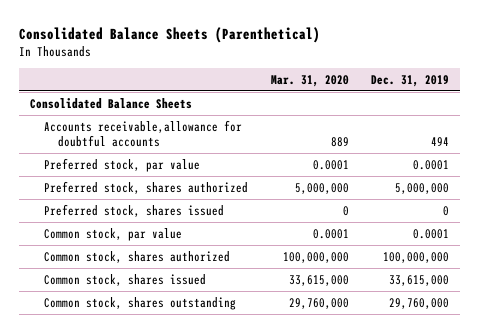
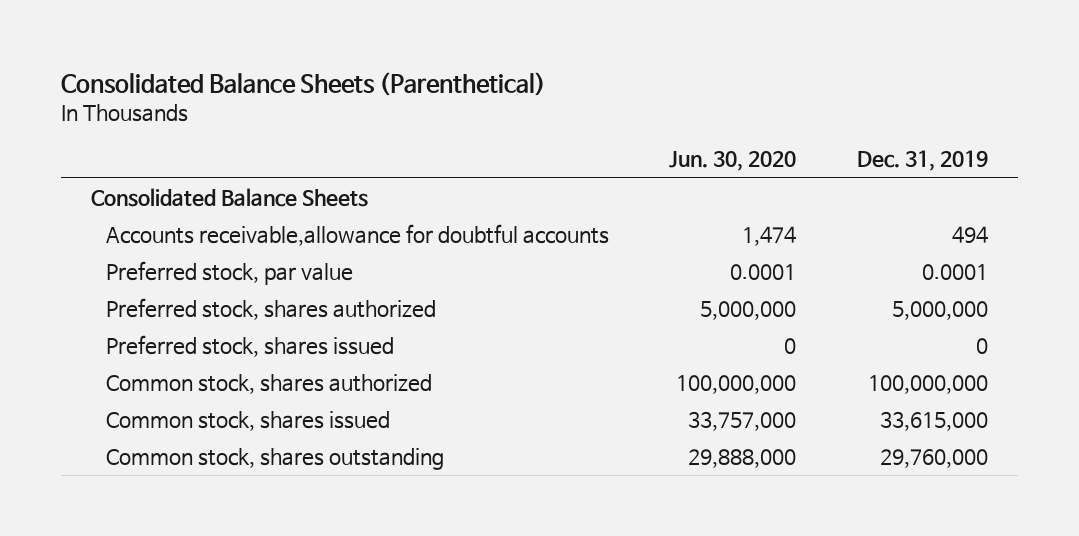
[270,74,349,87] Mar. 31, 2020 -> none
none -> [669,151,797,172] Jun. 30, 2020
[44,227,183,241] Common stock, par value -> none

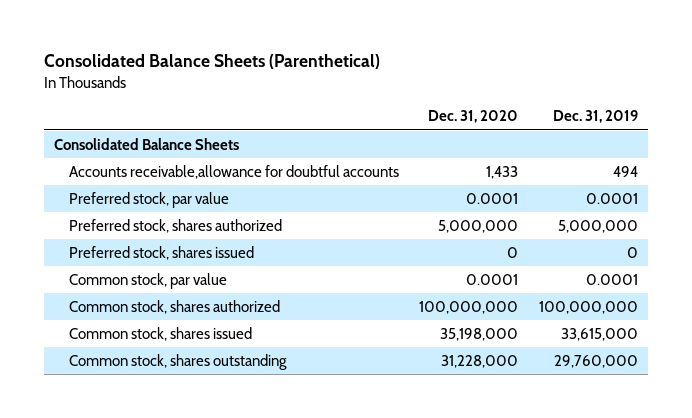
[669,151,797,172] Jun. 30, 2020 -> none
none -> [428,110,519,124] Dec. 31, 2020
none -> [69,272,228,289] Common stock, par value

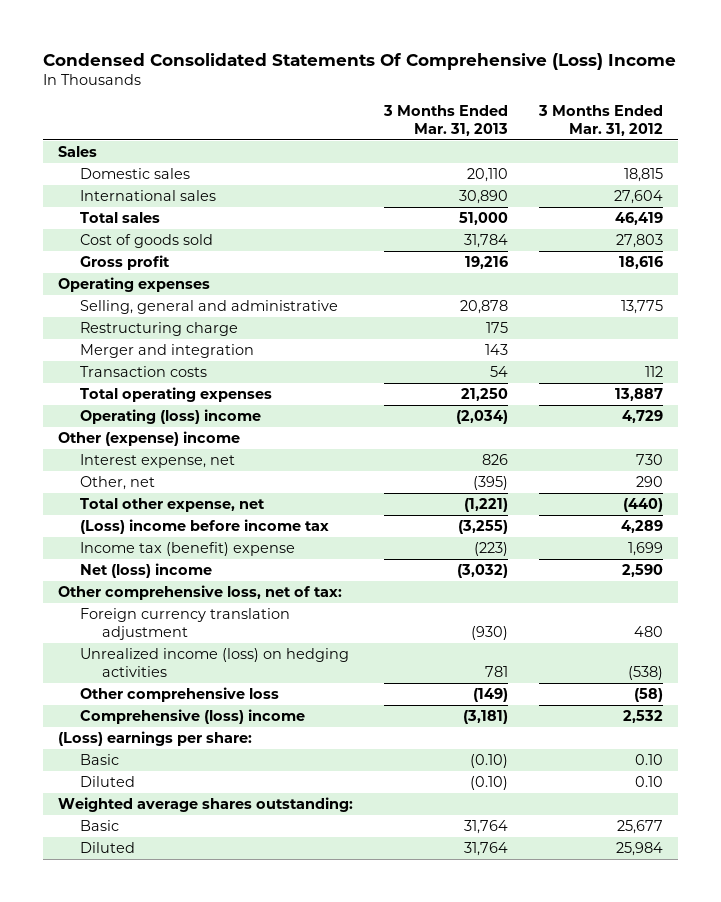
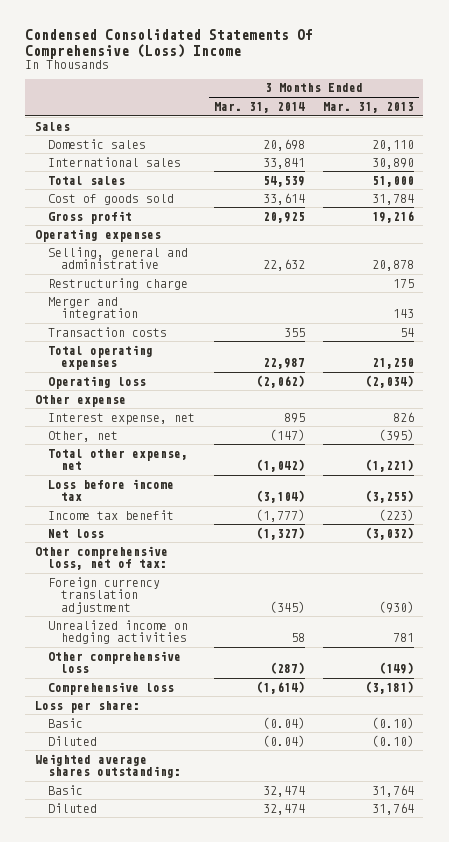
[537,105,663,136] 3 Months Ended Mar. 31, 2012 -> none
none -> [213,101,305,113] Mar. 31, 2014
[80,409,262,425] Operating (loss) income -> [47,375,146,389] Operating loss
[58,431,241,447] Other (expense) income -> [34,394,126,407] Other expense
[80,519,330,535] (Loss) income before income tax -> [47,478,174,502] Loss before income tax
[80,542,296,557] Income tax (benefit) expense -> [47,509,174,520] Income tax benefit
[80,563,213,579] Net (loss) income -> [47,528,104,538] Net loss
[80,648,350,677] Unrealized income (loss) on hedging activities -> [47,619,188,645] Unrealized income on hedging activities
[80,709,306,725] Comprehensive (loss) income -> [47,681,174,695] Comprehensive loss
[58,731,253,747] (Loss) earnings per share: -> [34,700,140,713] Loss per share:

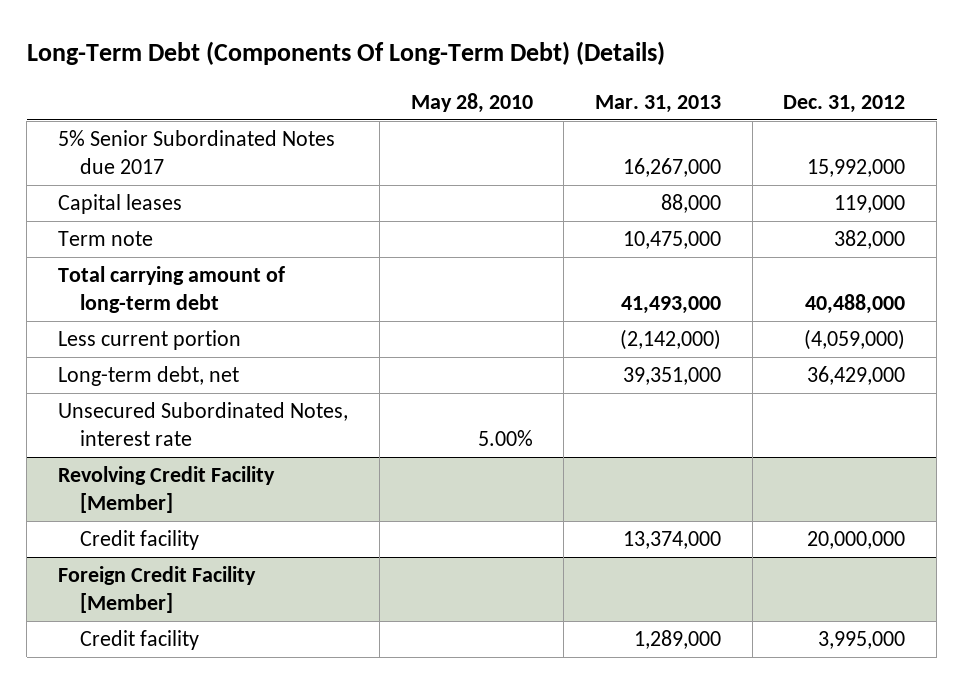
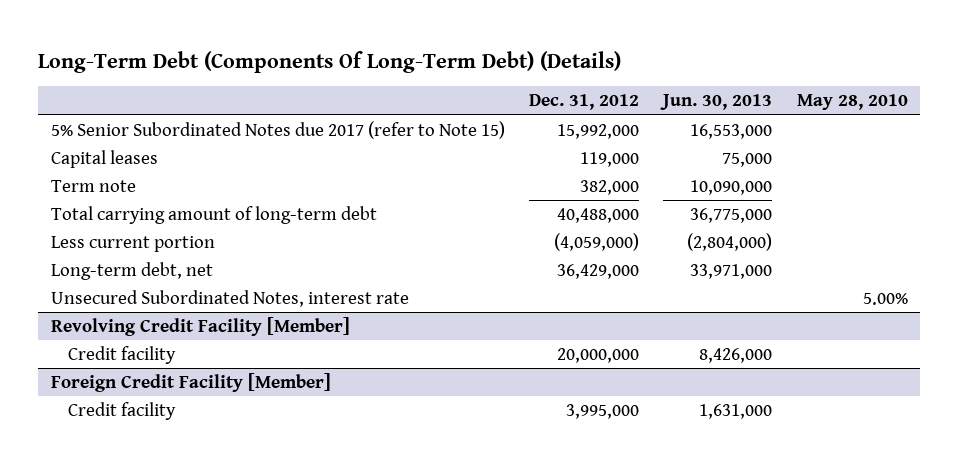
[595,94,722,113] Mar. 31, 2013 -> none
none -> [660,94,773,111] Jun. 30, 2013
[58,130,336,174] 5% Senior Subordinated Notes due 2017 -> [50,120,505,139] 5% Senior Subordinated Notes due 2017 (refer to Note 15)

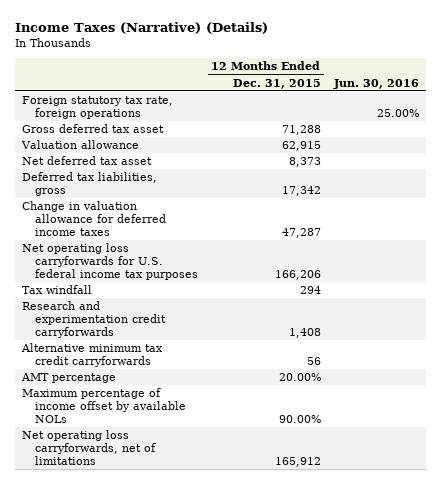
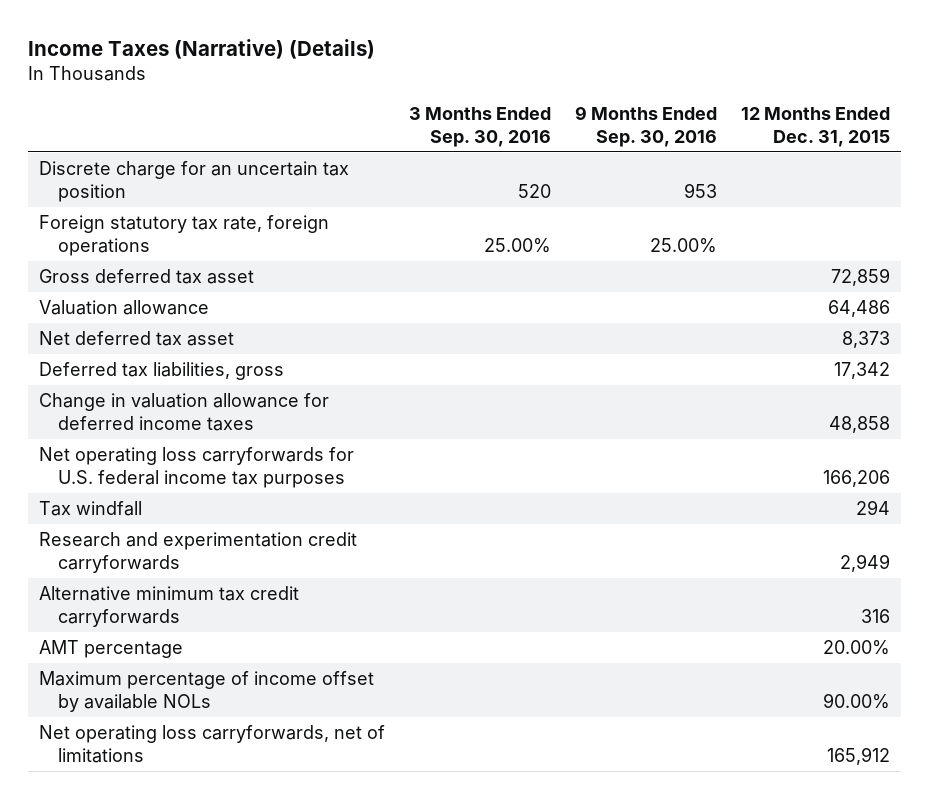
[333,78,420,89] Jun. 30, 2016 -> none
none -> [409,107,552,147] 3 Months Ended Sep. 30, 2016
none -> [574,106,717,147] 9 Months Ended Sep. 30, 2016
none -> [39,161,350,202] Discrete charge for an uncertain tax position
[281,125,321,136] 71,288 -> [830,268,890,287] 72,859
[281,141,321,152] 62,915 -> [827,300,890,318] 64,486
[281,228,321,239] 47,287 -> [828,415,890,433] 48,858
[288,328,321,339] 1,408 -> [839,553,890,572] 2,949
[306,357,321,366] 56 -> [860,608,890,623] 316

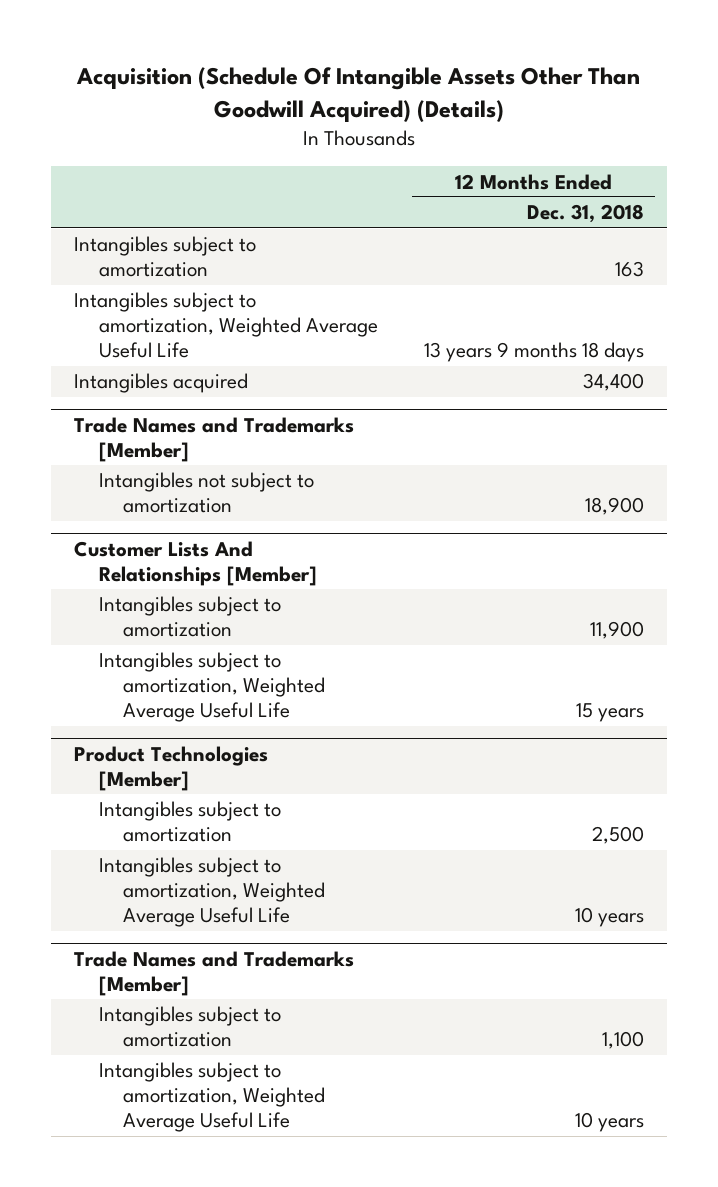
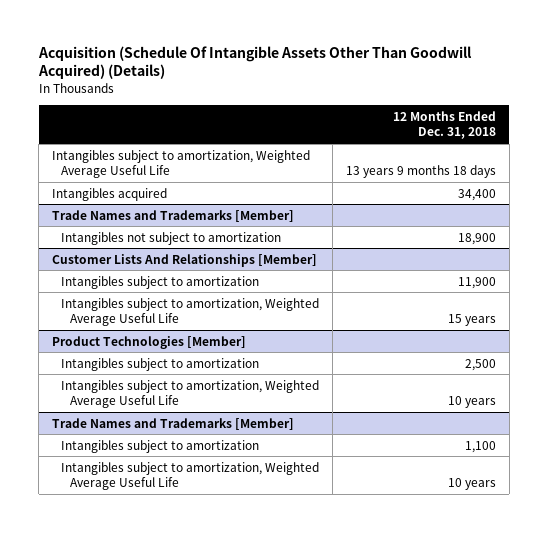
[74,236,257,278] Intangibles subject to amortization -> none

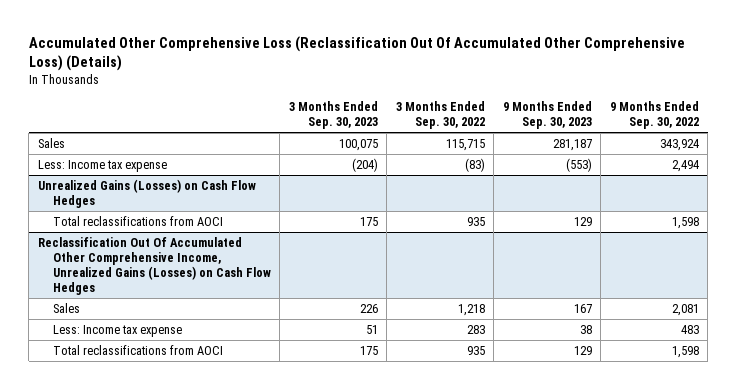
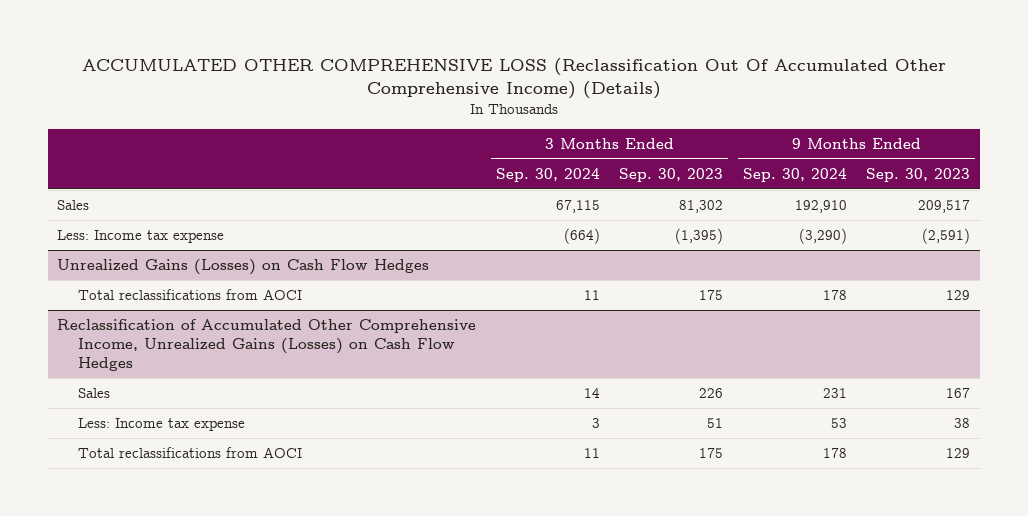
[28,36,685,72] Accumulated Other Comprehensive Loss (Reclassification Out Of Accumulated Other Comprehensive Loss) (Details) -> [81,57,946,99] ACCUMULATED OTHER COMPREHENSIVE LOSS (Reclassification Out Of Accumulated Other Comprehensive Income) (Details)
[395,101,485,130] 3 Months Ended Sep. 30, 2022 -> none
[609,101,699,130] 9 Months Ended Sep. 30, 2022 -> none
none -> [495,167,600,182] Sep. 30, 2024
none -> [742,167,847,182] Sep. 30, 2024
[338,138,378,151] 100,075 -> [679,200,724,214] 81,302
[552,138,592,151] 281,187 -> [918,200,971,214] 209,517
[351,157,378,172] (204) -> [675,228,724,245] (1,395)
[565,157,592,172] (553) -> [922,228,971,245] (2,591)
[37,236,271,295] Reclassification Out Of Accumulated Other Comprehensive Income, Unrealized Gains (Losses) on Cash Flow Hedges -> [57,319,477,372] Reclassification of Accumulated Other Comprehensive Income, Unrealized Gains (Losses) on Cash Flow Hedges

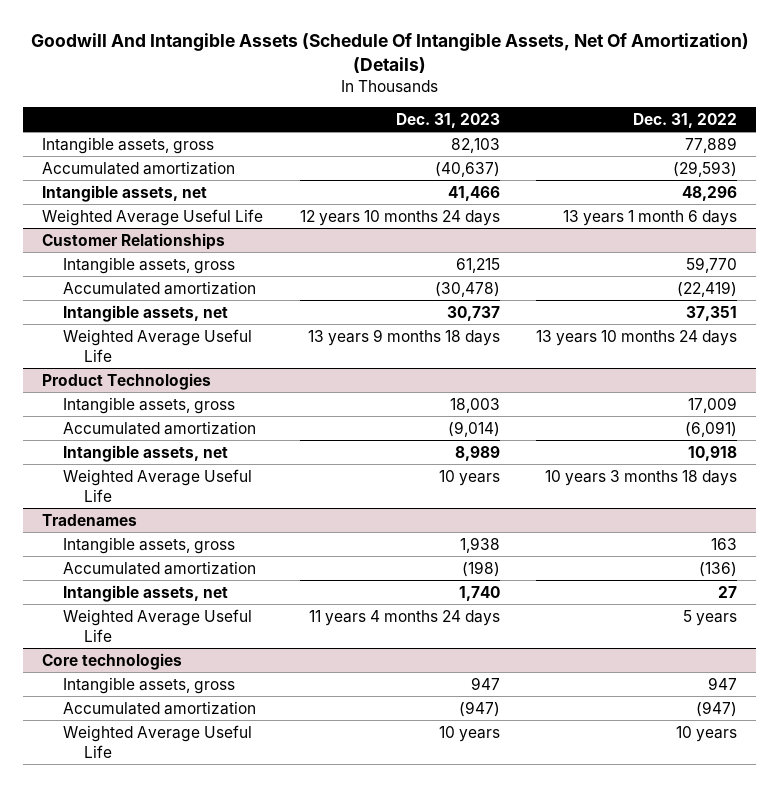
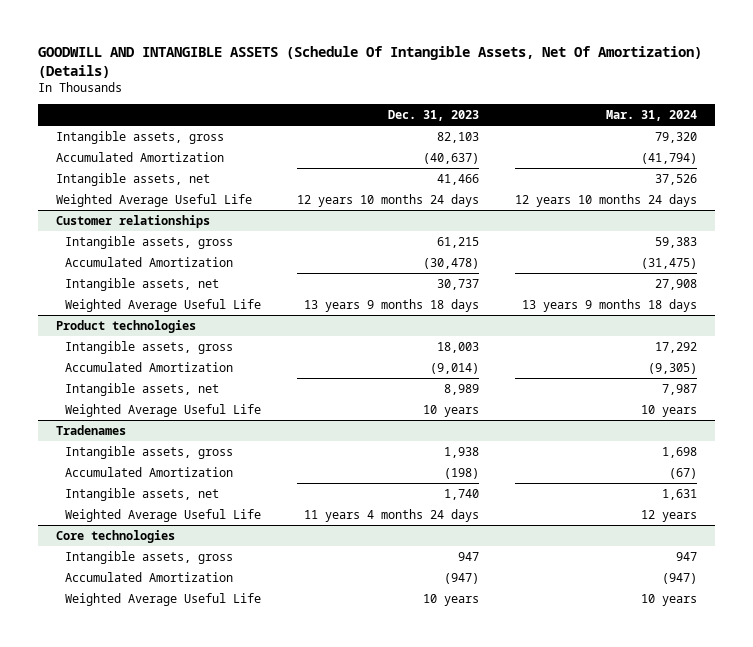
[30,33,749,73] Goodwill And Intangible Assets (Schedule Of Intangible Assets, Net Of Amortization) (Details) -> [37,45,702,78] GOODWILL AND INTANGIBLE ASSETS (Schedule Of Intangible Assets, Net Of Amortization) (Details)
[633,112,738,128] Dec. 31, 2022 -> none
none -> [605,110,697,122] Mar. 31, 2024
[41,160,235,175] Accumulated amortization -> [55,151,224,162] Accumulated Amortization
[41,232,225,250] Customer Relationships -> [55,214,210,228] Customer relationships
[62,280,256,295] Accumulated amortization -> [65,256,234,267] Accumulated Amortization
[41,372,211,390] Product Technologies -> [55,319,196,333] Product technologies
[62,420,256,435] Accumulated amortization -> [65,361,234,372] Accumulated Amortization
[62,560,256,575] Accumulated amortization -> [65,466,234,477] Accumulated Amortization
[62,700,256,715] Accumulated amortization -> [65,571,234,582] Accumulated Amortization

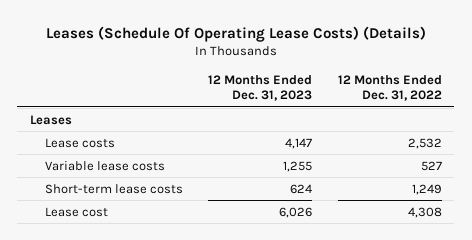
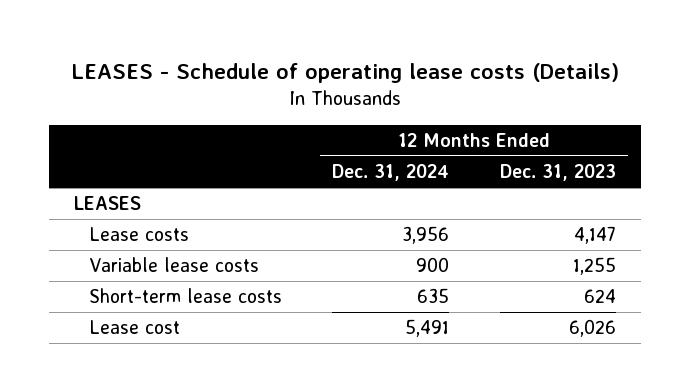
[45,25,426,42] Leases (Schedule Of Operating Lease Costs) (Details) -> [70,62,619,83] LEASES - Schedule of operating lease costs (Details)
[337,74,442,102] 12 Months Ended Dec. 31, 2022 -> none
none -> [332,164,450,182] Dec. 31, 2024
[30,114,73,125] Leases -> [74,196,142,211] LEASES

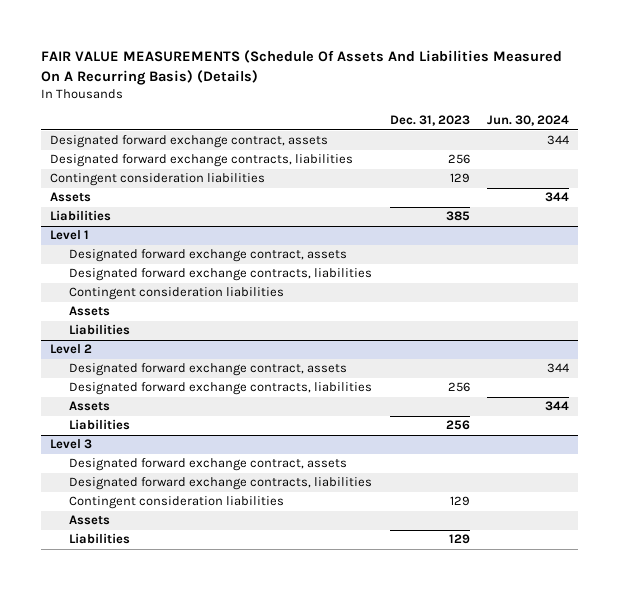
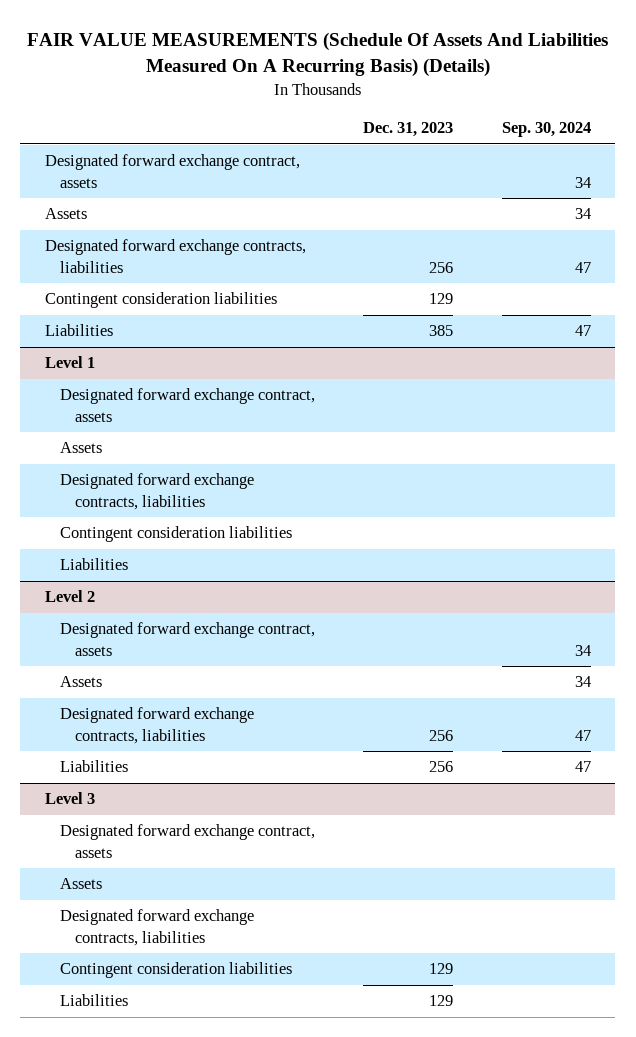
[487,115,570,127] Jun. 30, 2024 -> none
none -> [502,121,592,137] Sep. 30, 2024
[49,192,91,203] Assets -> [44,208,87,220] Assets
[69,306,111,317] Assets -> [59,442,102,454] Assets
[69,382,373,396] Designated forward exchange contracts, liabilities -> [59,707,254,744] Designated forward exchange contracts, liabilities
[69,515,111,526] Assets -> [59,878,102,890] Assets

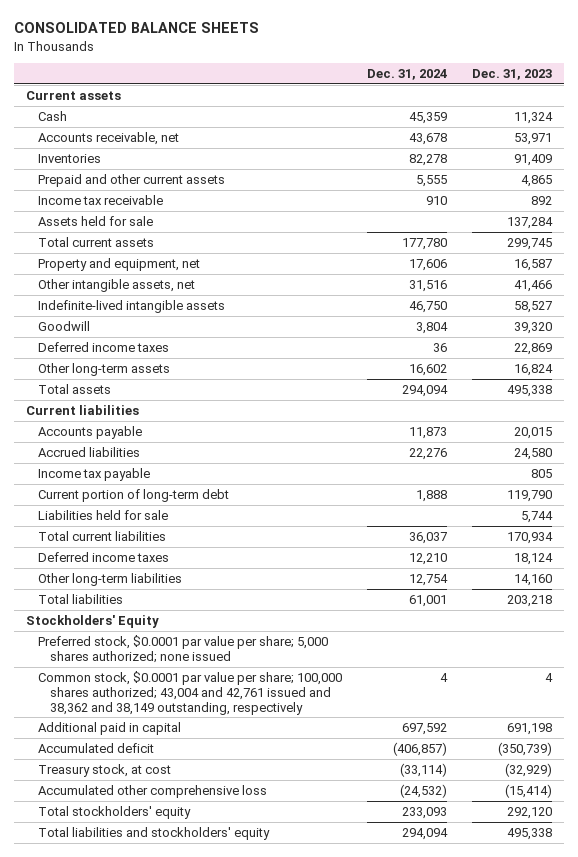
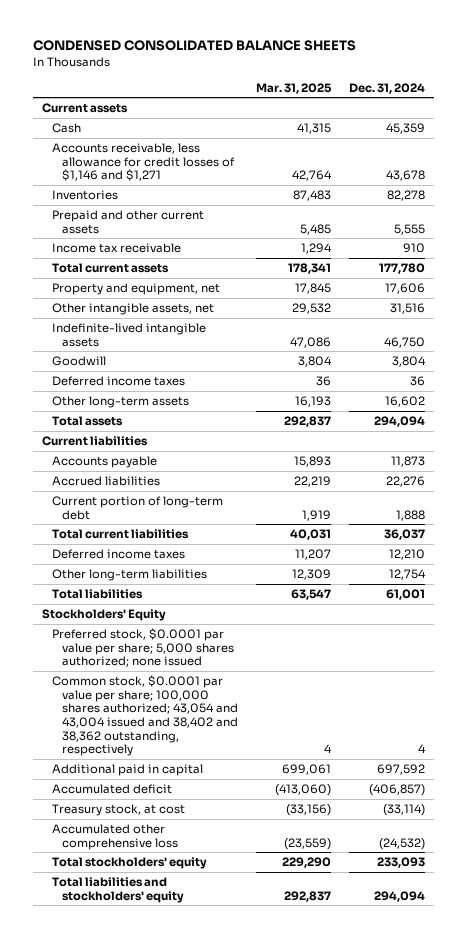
[13,22,259,34] CONSOLIDATED BALANCE SHEETS -> [32,40,356,52] CONDENSED CONSOLIDATED BALANCE SHEETS
[471,69,552,81] Dec. 31, 2023 -> none
none -> [255,82,332,94] Mar. 31, 2025
[37,131,179,145] Accounts receivable, net -> [51,143,235,182] Accounts receivable, less allowance for credit losses of $1,146 and $1,271
[37,215,153,226] Assets held for sale -> none
[37,467,150,481] Income tax payable -> none
[37,509,168,520] Liabilities held for sale -> none
[37,670,342,715] Common stock, $0.0001 par value per share; 100,000 shares authorized; 43,004 and 42,761 issued and 38,362 and 38,149 outstanding, respectively -> [51,675,238,757] Common stock, $0.0001 par value per share; 100,000 shares authorized; 43,054 and 43,004 issued and 38,402 and 38,362 outstanding, respectively

